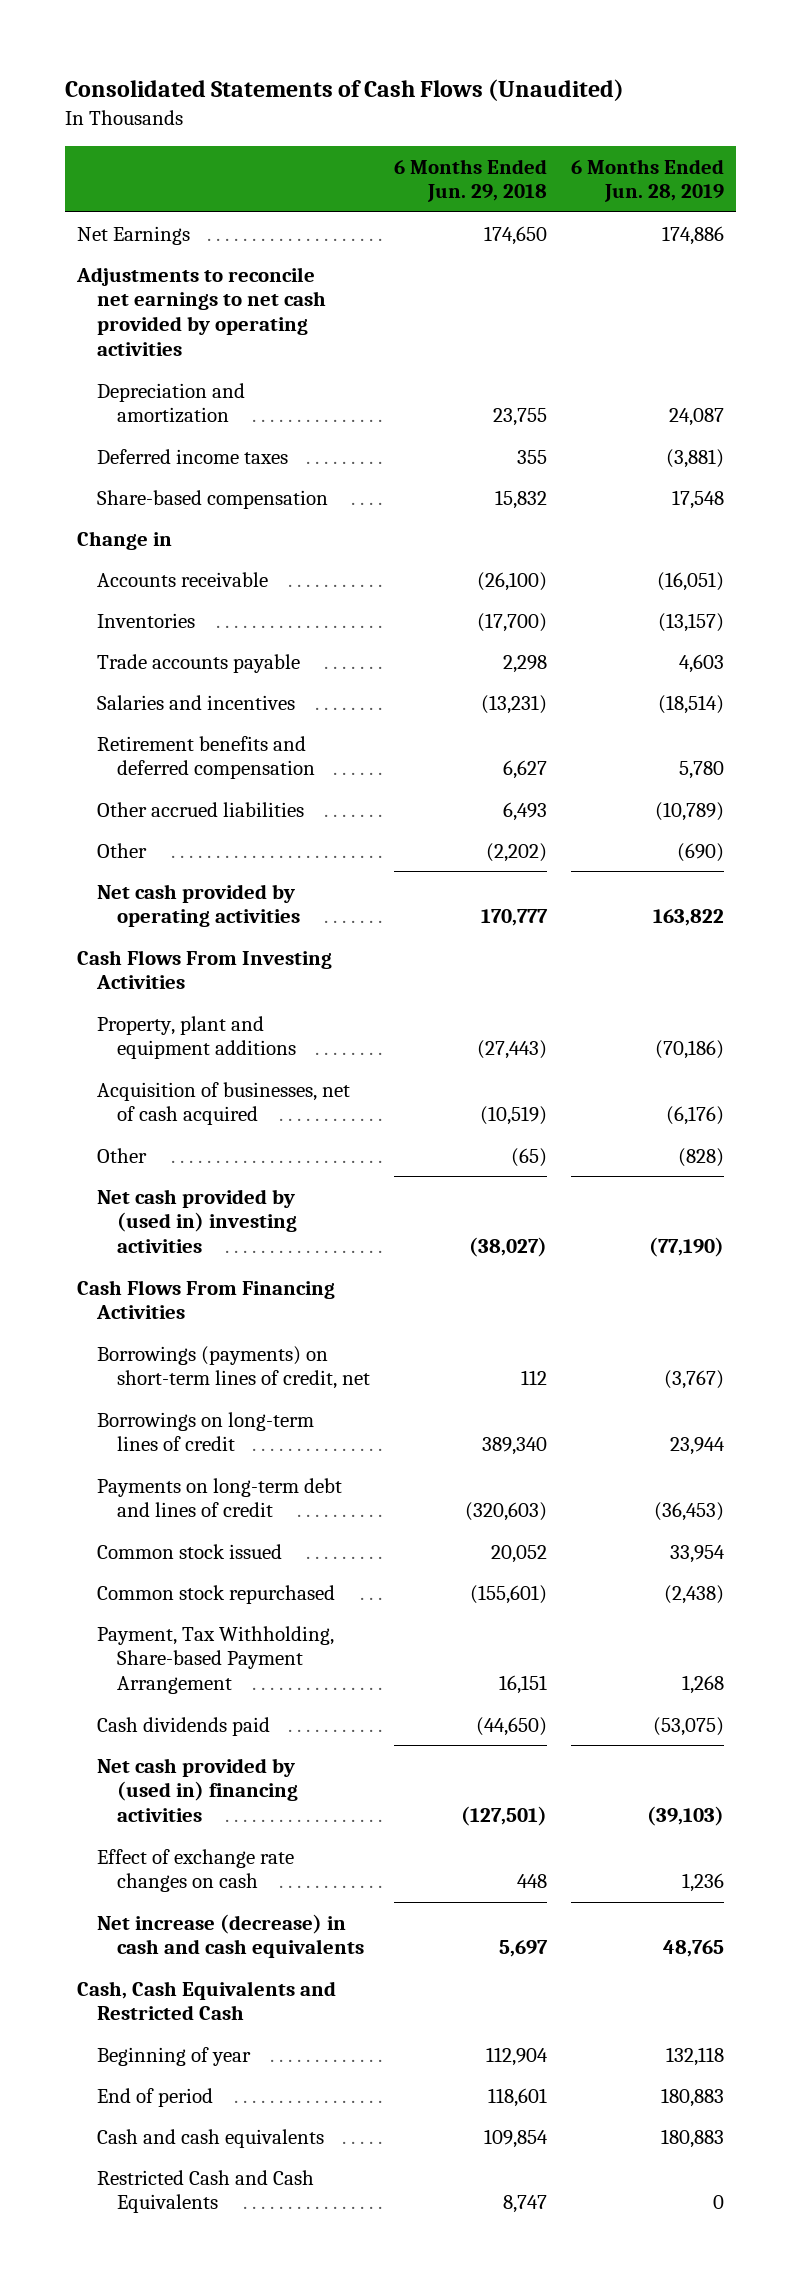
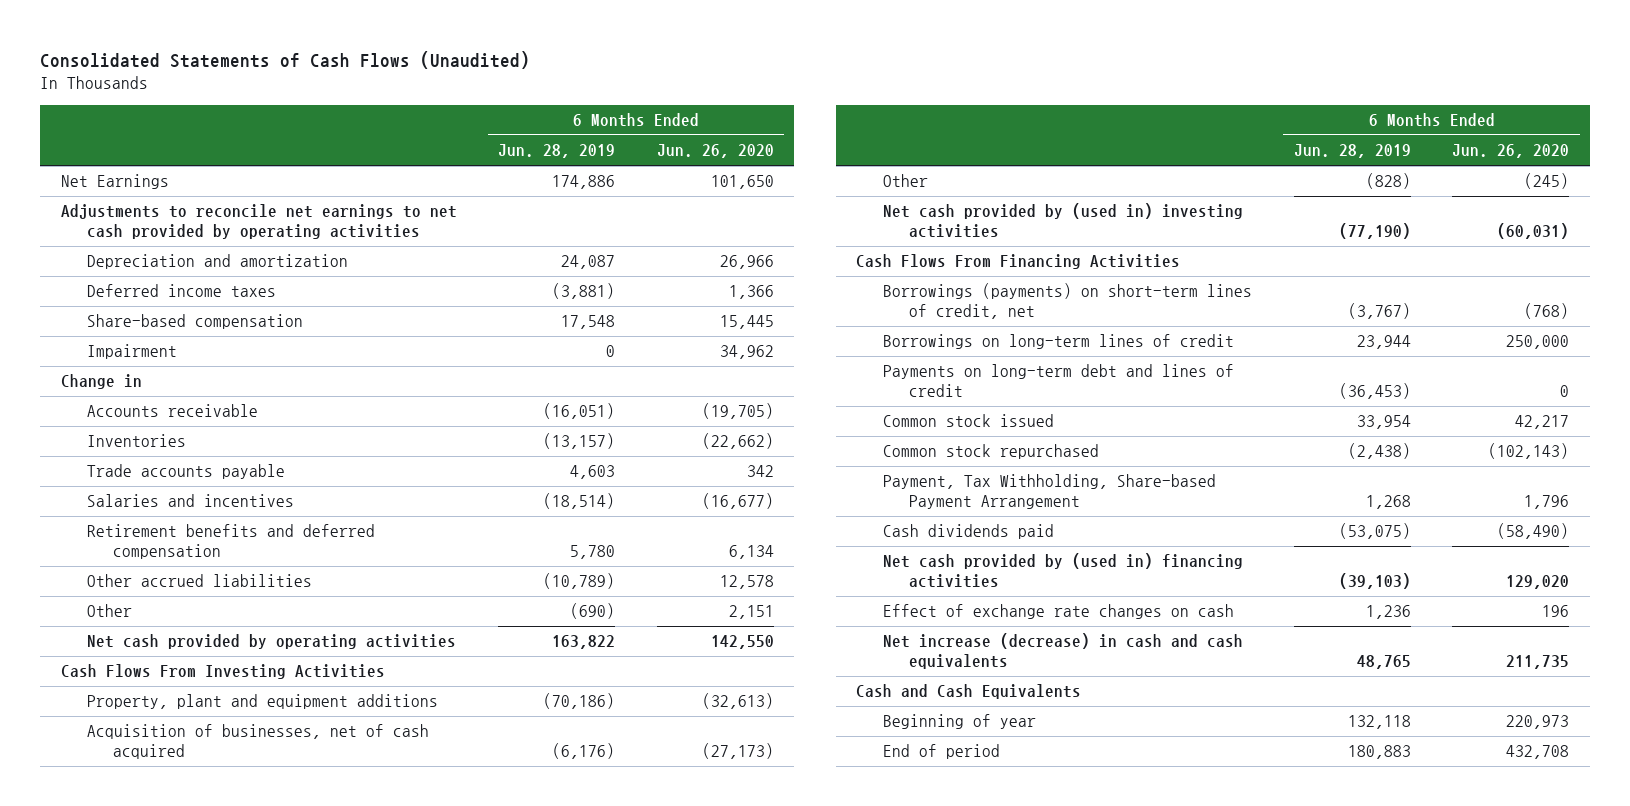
[394,158,548,203] 6 Months Ended Jun. 29, 2018 -> none
none -> [656,144,774,159] Jun. 26, 2020
none -> [87,344,178,360] Impairment
[77,1980,337,2021] Cash, Cash Equivalents and Restricted Cash -> [856,684,1082,700] Cash and Cash Equivalents
[97,2128,325,2148] Cash and cash equivalents -> none
[97,2169,315,2214] Restricted Cash and Cash Equivalents -> none

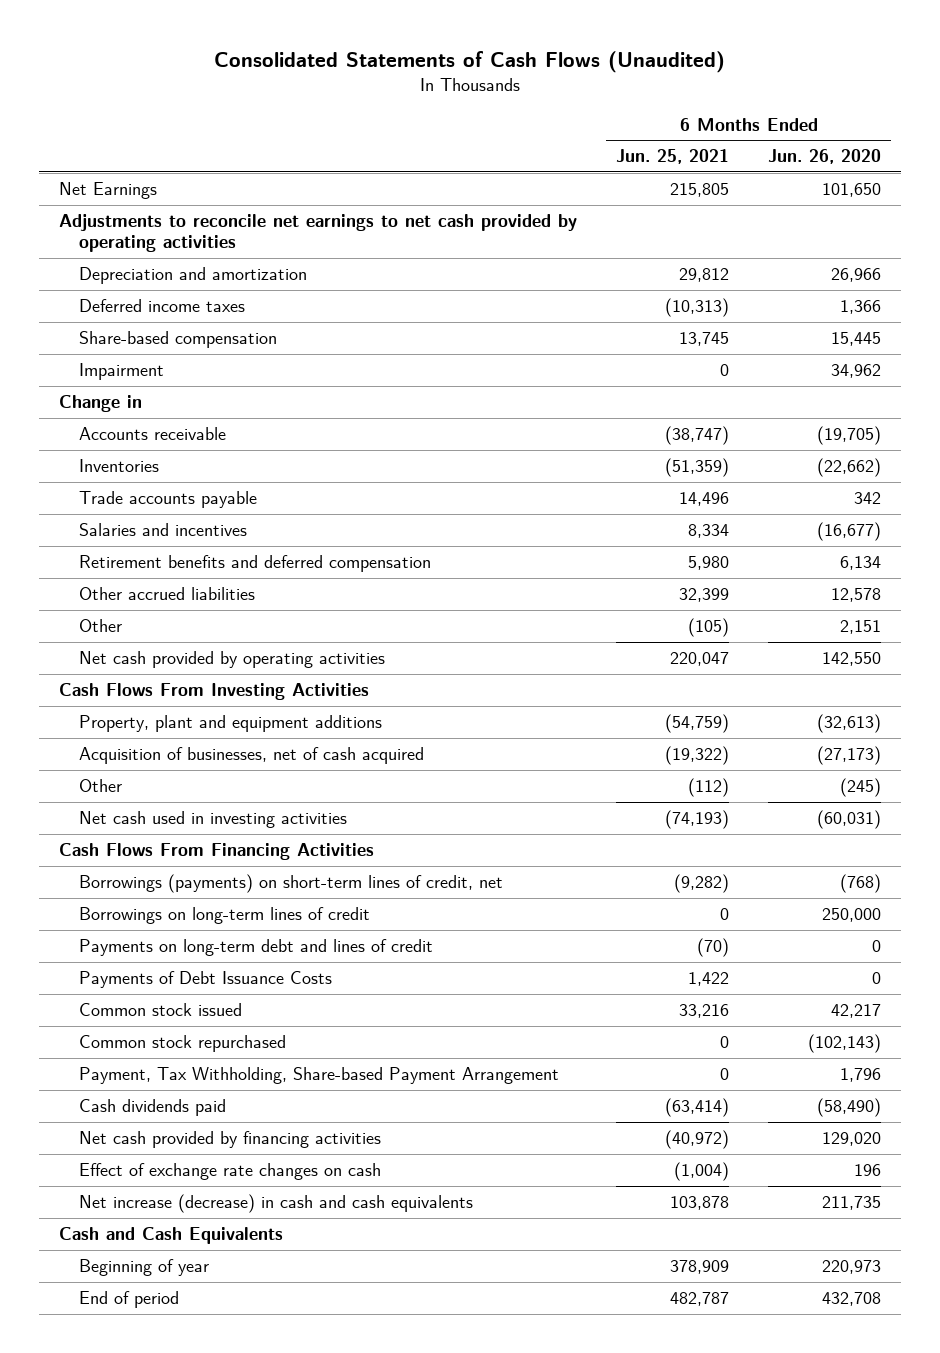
[498,144,616,159] Jun. 28, 2019 -> none
none -> [615,149,729,165] Jun. 25, 2021
[882,203,1243,238] Net cash provided by (used in) investing activities -> [78,811,347,829] Net cash used in investing activities
none -> [78,971,332,989] Payments of Debt Issuance Costs
[882,553,1243,588] Net cash provided by (used in) financing activities -> [78,1131,381,1149] Net cash provided by financing activities

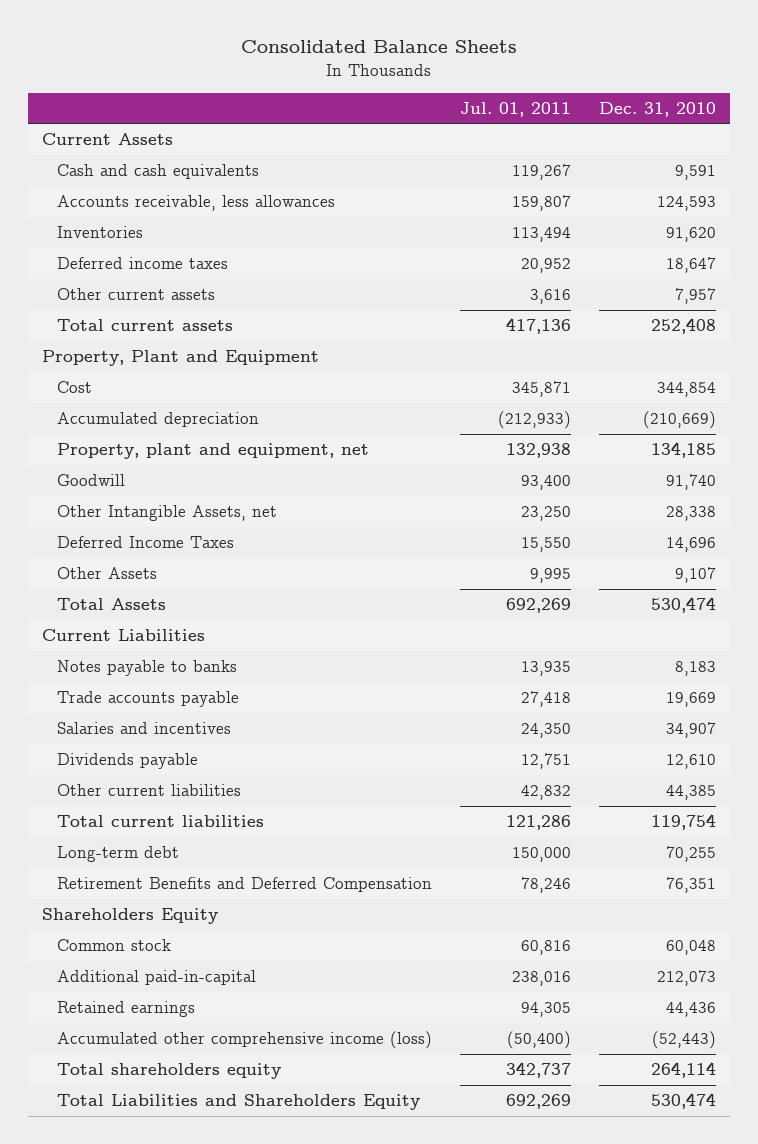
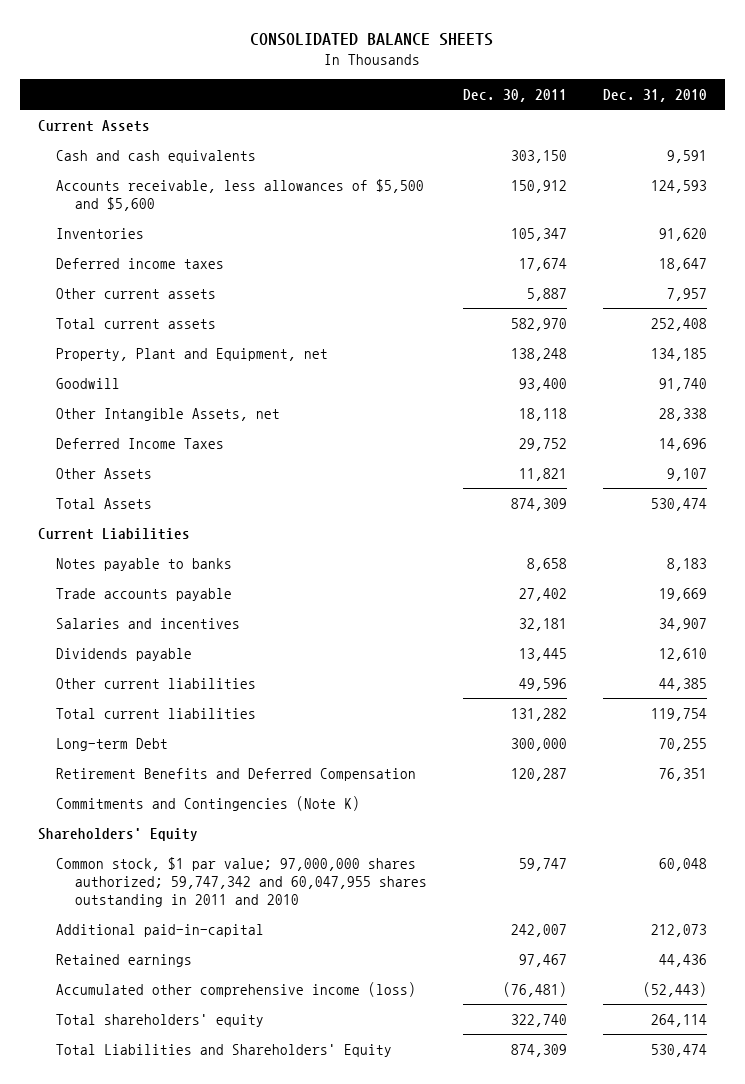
[241,40,518,54] Consolidated Balance Sheets -> [250,32,494,46] CONSOLIDATED BALANCE SHEETS
[460,101,572,117] Jul. 01, 2011 -> none
none -> [462,89,567,103] Dec. 30, 2011
[56,195,335,212] Accounts receivable, less allowances -> [56,178,425,211] Accounts receivable, less allowances of $5,500 and $5,600
[41,350,319,367] Property, Plant and Equipment -> none
[56,381,92,394] Cost -> none
[56,412,259,428] Accumulated depreciation -> none
[56,443,369,460] Property, plant and equipment, net -> [56,347,329,361] Property, Plant and Equipment, net
[56,846,179,863] Long-term debt -> [56,737,169,751] Long-term Debt
none -> [56,795,361,811] Commitments and Contingencies (Note K)
[41,908,218,925] Shareholders Equity -> [38,827,199,841] Shareholders' Equity
[56,939,171,952] Common stock -> [56,856,427,907] Common stock, $1 par value; 97,000,000 shares authorized; 59,747,342 and 60,047,955 shares outstanding in 2011 and 2010
[56,1063,281,1080] Total shareholders equity -> [56,1013,265,1027] Total shareholders' equity
[56,1094,420,1111] Total Liabilities and Shareholders Equity -> [56,1043,393,1057] Total Liabilities and Shareholders' Equity

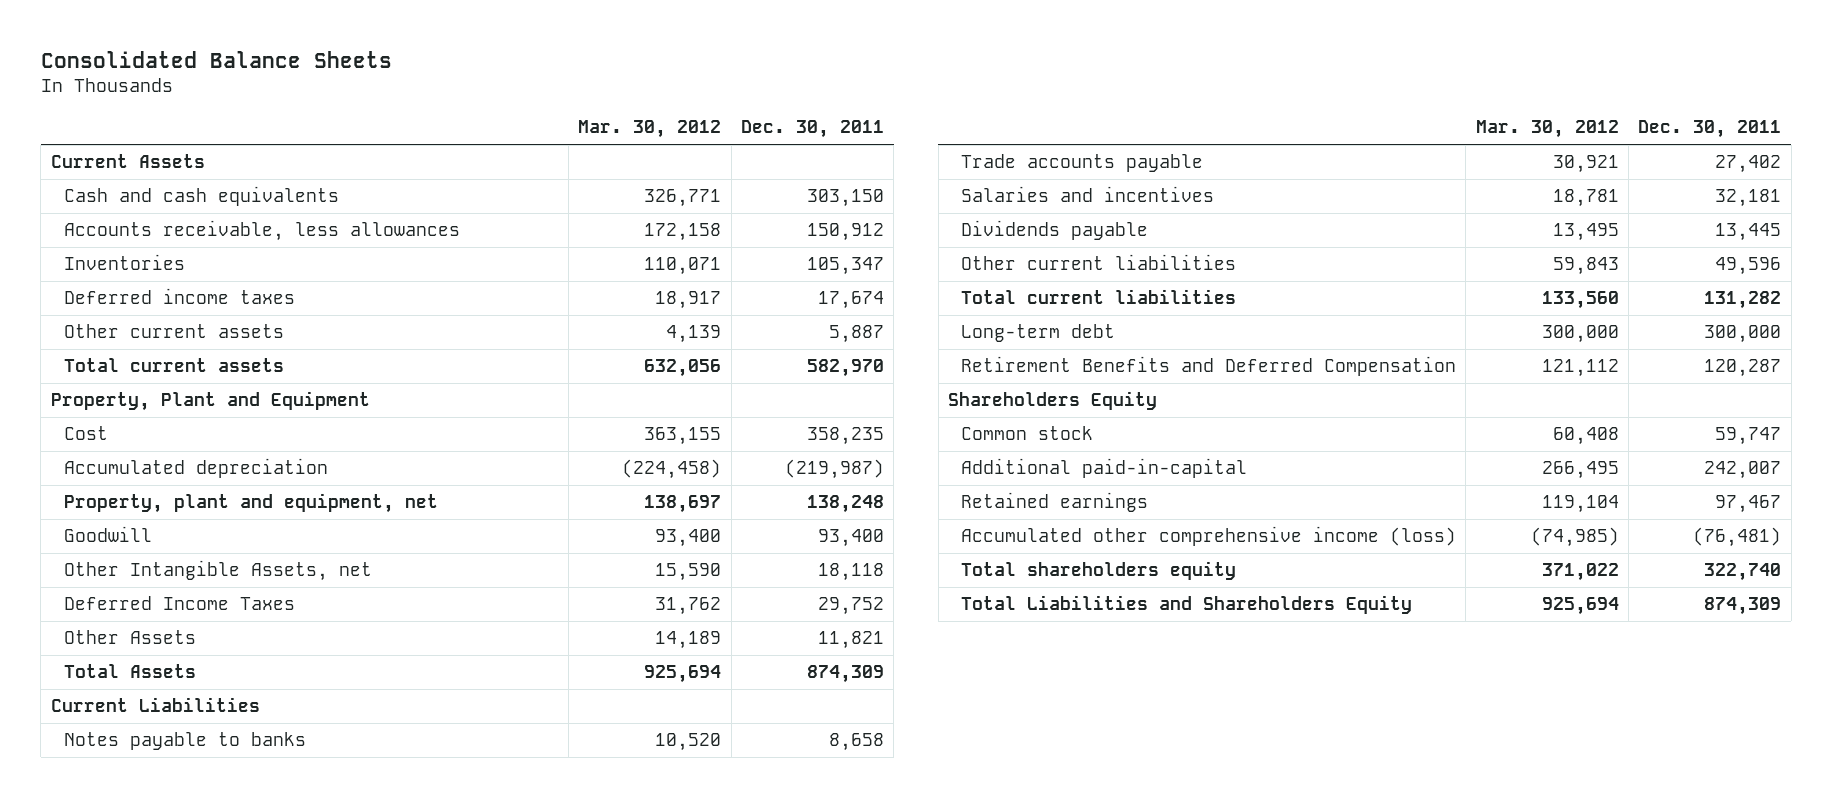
[250,32,494,46] CONSOLIDATED BALANCE SHEETS -> [40,51,392,69] Consolidated Balance Sheets
[602,89,707,103] Dec. 31, 2010 -> none
none -> [578,120,722,139] Mar. 30, 2012
[56,178,425,211] Accounts receivable, less allowances of $5,500 and $5,600 -> [63,220,460,242] Accounts receivable, less allowances
none -> [50,391,370,412] Property, Plant and Equipment
none -> [63,426,108,441] Cost
none -> [63,458,328,479] Accumulated depreciation
[56,347,329,361] Property, Plant and Equipment, net -> [63,493,438,514] Property, plant and equipment, net
[56,737,169,751] Long-term Debt -> [960,324,1115,343] Long-term debt
[56,795,361,811] Commitments and Contingencies (Note K) -> none
[38,827,199,841] Shareholders' Equity -> [948,391,1158,411] Shareholders Equity
[56,856,427,907] Common stock, $1 par value; 97,000,000 shares authorized; 59,747,342 and 60,047,955 shares outstanding in 2011 and 2010 -> [960,426,1093,441] Common stock
[56,1013,265,1027] Total shareholders' equity -> [960,561,1236,581] Total shareholders equity
[56,1043,393,1057] Total Liabilities and Shareholders' Equity -> [960,595,1412,615] Total Liabilities and Shareholders Equity

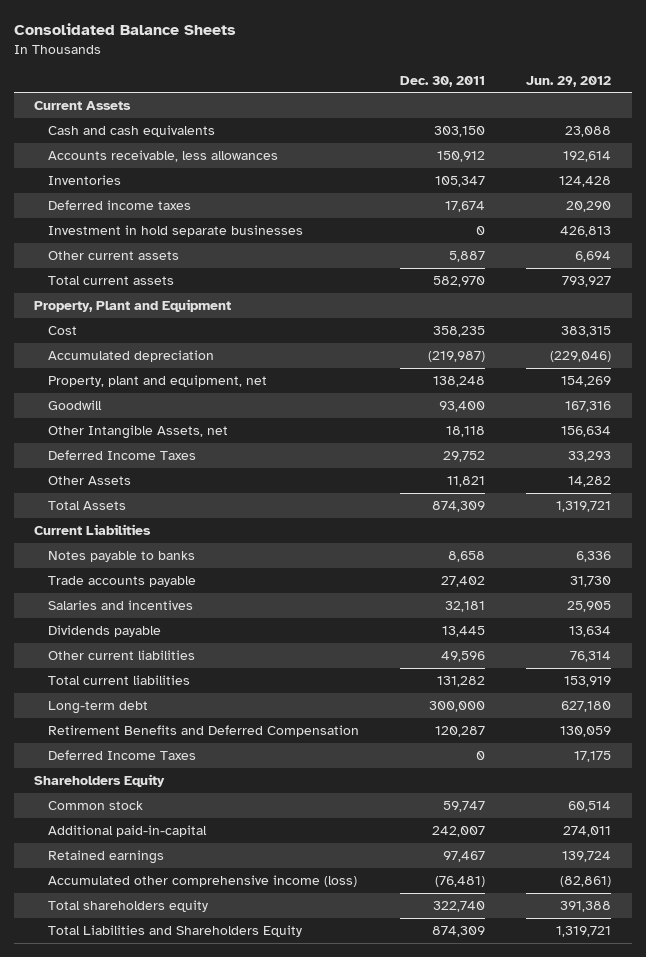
[578,120,722,139] Mar. 30, 2012 -> none
none -> [526,75,612,87] Jun. 29, 2012
none -> [48,224,304,237] Investment in hold separate businesses
none -> [48,749,197,760] Deferred Income Taxes

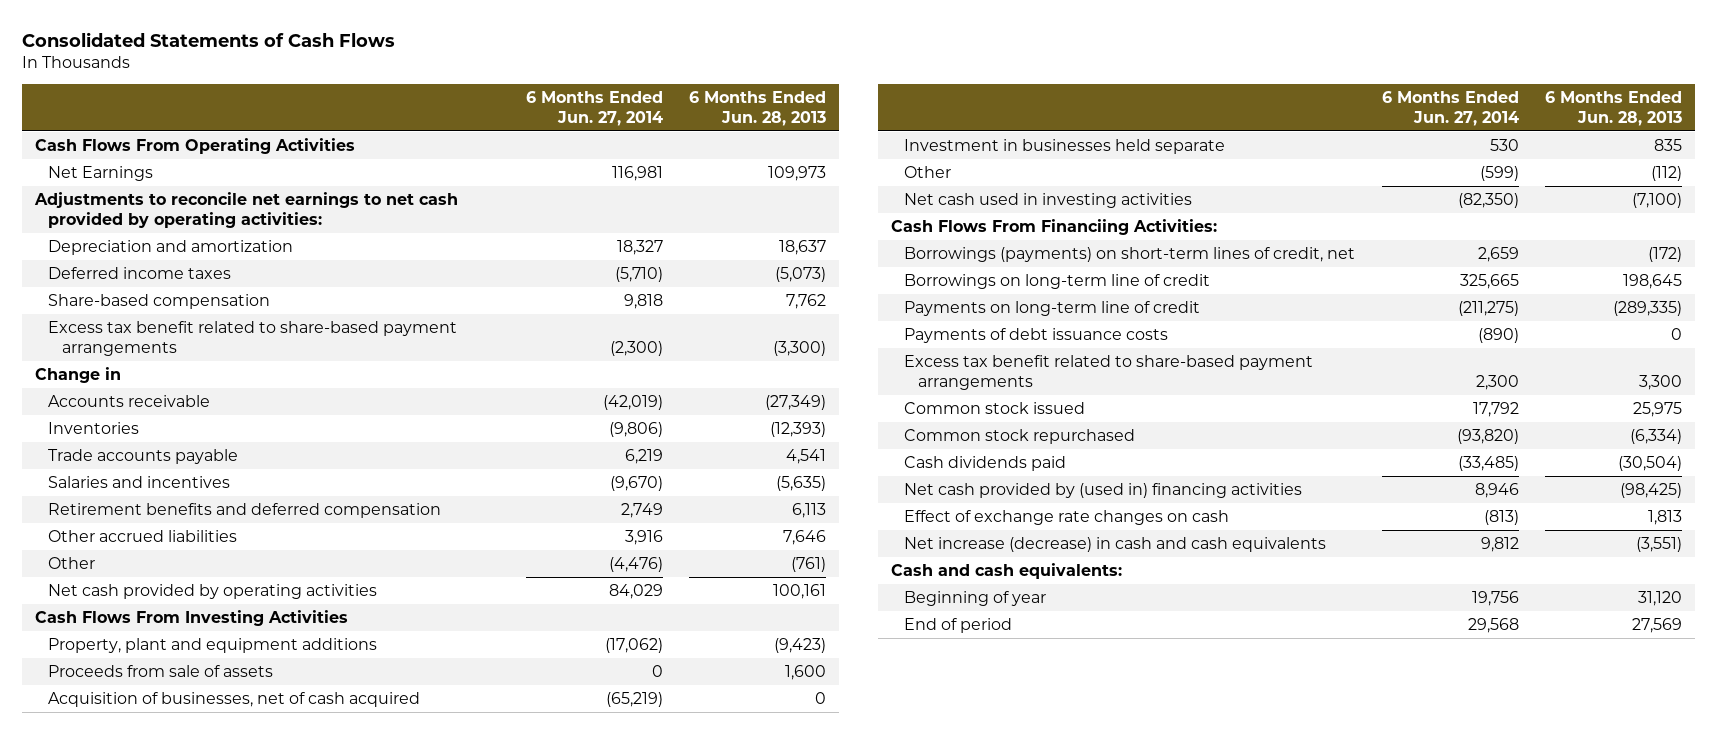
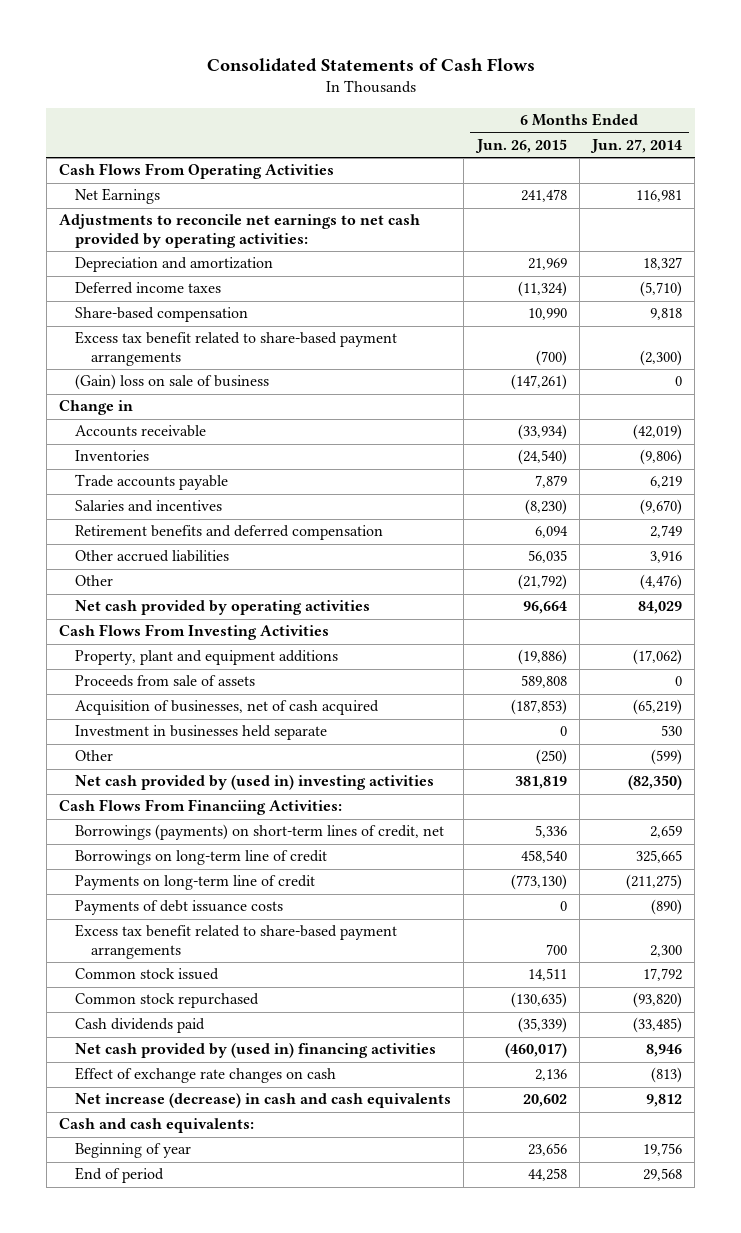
[688,90,826,126] 6 Months Ended Jun. 28, 2013 -> none
none -> [474,138,567,153] Jun. 26, 2015
none -> [75,374,270,391] (Gain) loss on sale of business
[904,192,1193,208] Net cash used in investing activities -> [75,775,435,791] Net cash provided by (used in) investing activities

